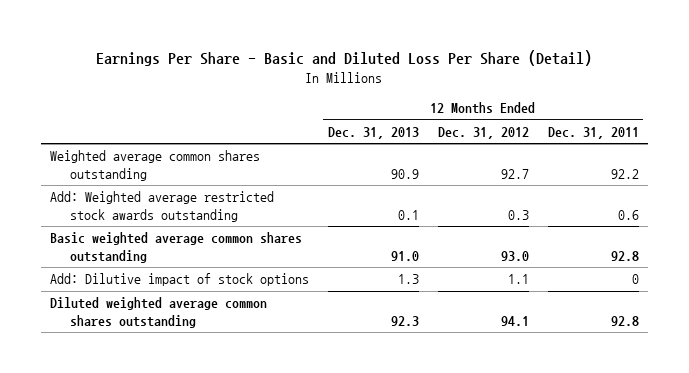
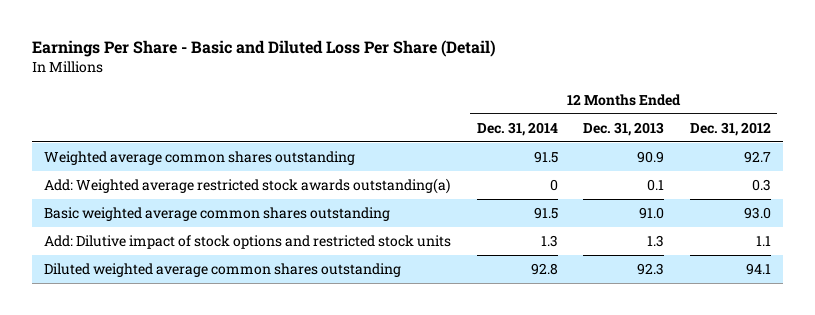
[547,126,639,139] Dec. 31, 2011 -> none
none -> [476,121,558,136] Dec. 31, 2014
[50,191,275,222] Add: Weighted average restricted stock awards outstanding -> [44,177,451,194] Add: Weighted average restricted stock awards outstanding(a)
[50,273,310,287] Add: Dilutive impact of stock options -> [44,234,452,249] Add: Dilutive impact of stock options and restricted stock units

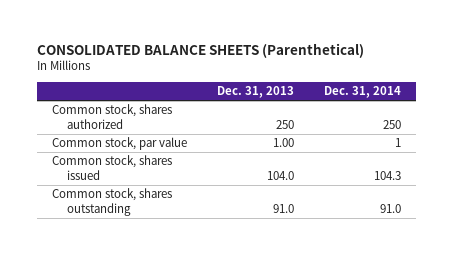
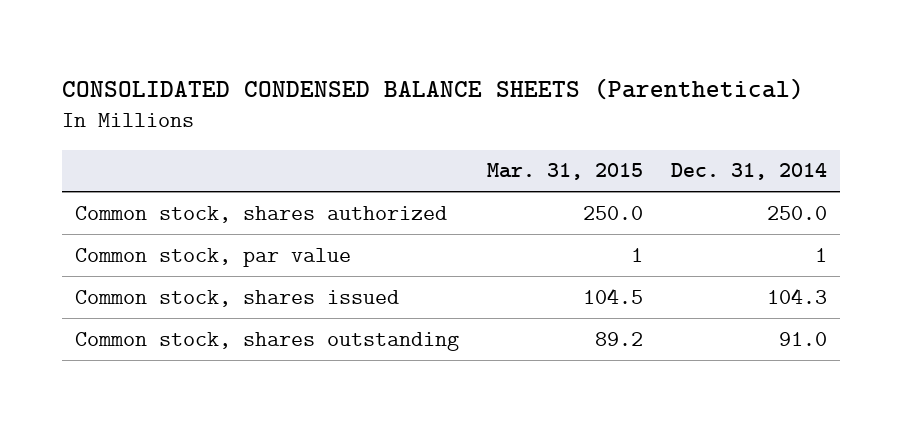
[37,42,365,58] CONSOLIDATED BALANCE SHEETS (Parenthetical) -> [61,77,804,100] CONSOLIDATED CONDENSED BALANCE SHEETS (Parenthetical)
[217,86,295,99] Dec. 31, 2013 -> none
none -> [487,163,644,181] Mar. 31, 2015
[383,120,402,130] 250 -> [766,205,827,220] 250.0

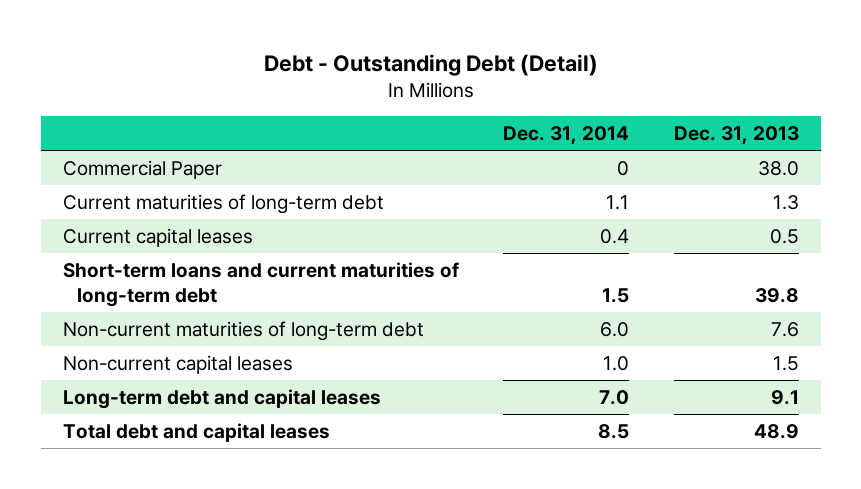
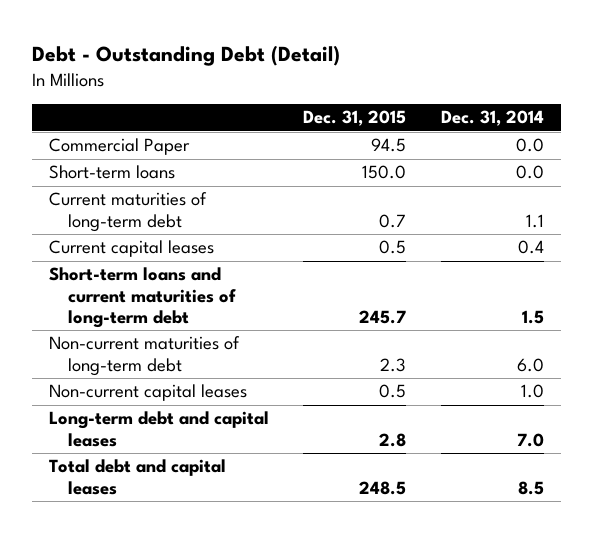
[673,125,799,145] Dec. 31, 2013 -> none
none -> [303,110,407,127] Dec. 31, 2015
[617,160,630,176] 0 -> [515,138,544,153] 0.0
none -> [49,165,176,180] Short-term loans

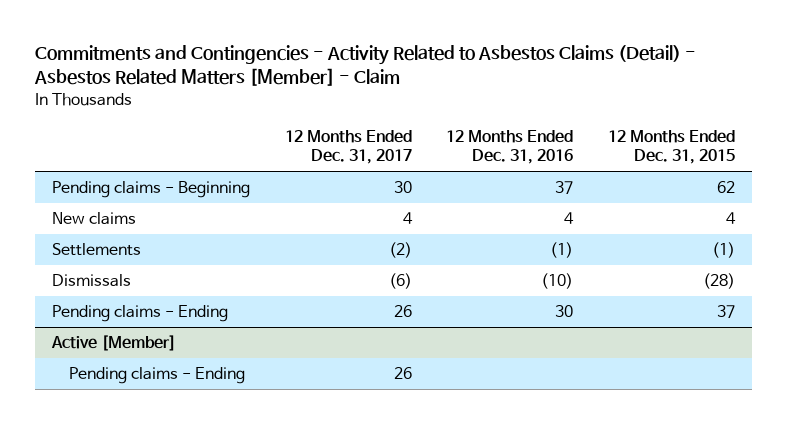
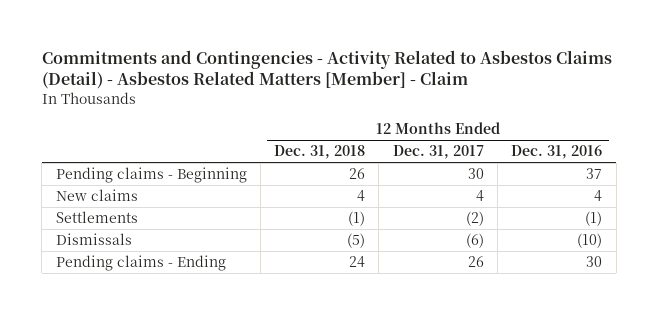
[607,129,735,165] 12 Months Ended Dec. 31, 2015 -> none
none -> [274,145,366,160] Dec. 31, 2018
[50,335,176,352] Active [Member] -> none
[68,367,245,385] Pending claims - Ending -> none

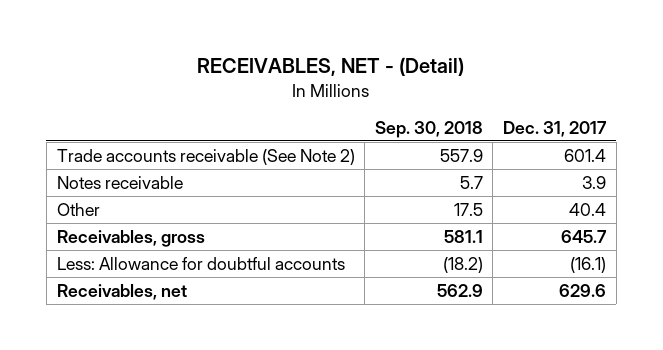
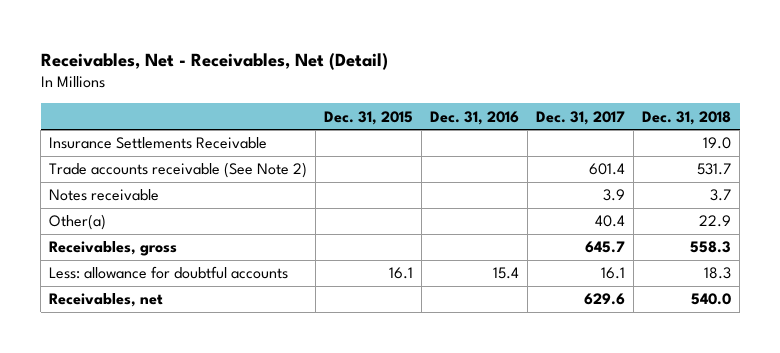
[197,57,465,77] RECEIVABLES, NET - (Detail) -> [40,52,388,70] Receivables, Net - Receivables, Net (Detail)
[374,120,483,138] Sep. 30, 2018 -> none
none -> [324,110,414,125] Dec. 31, 2015
none -> [430,110,520,125] Dec. 31, 2016
none -> [642,110,732,125] Dec. 31, 2018
none -> [49,137,268,150] Insurance Settlements Receivable
[56,202,100,216] Other -> [49,214,107,231] Other(a)
[56,256,345,270] Less: Allowance for doubtful accounts -> [49,266,289,280] Less: allowance for doubtful accounts
[570,256,607,273] (16.1) -> [601,267,626,280] 16.1

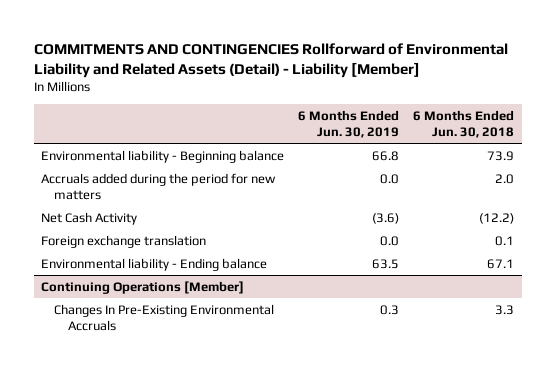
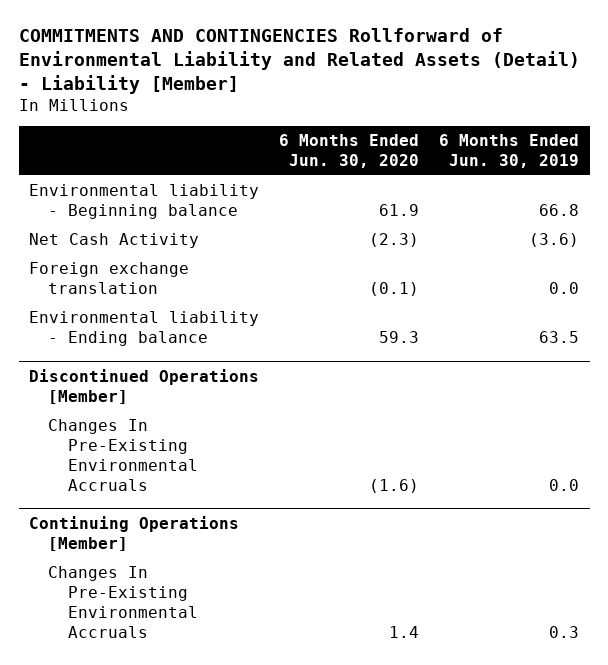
[413,109,515,139] 6 Months Ended Jun. 30, 2018 -> none
none -> [279,134,420,168] 6 Months Ended Jun. 30, 2020
[40,172,276,200] Accruals added during the period for new matters -> none
none -> [28,369,259,404] Discontinued Operations [Member]
none -> [48,419,198,491] Changes In Pre-Existing Environmental Accruals

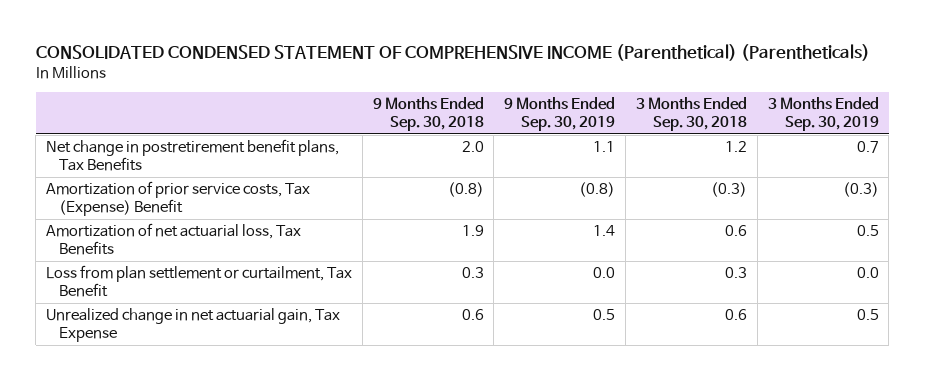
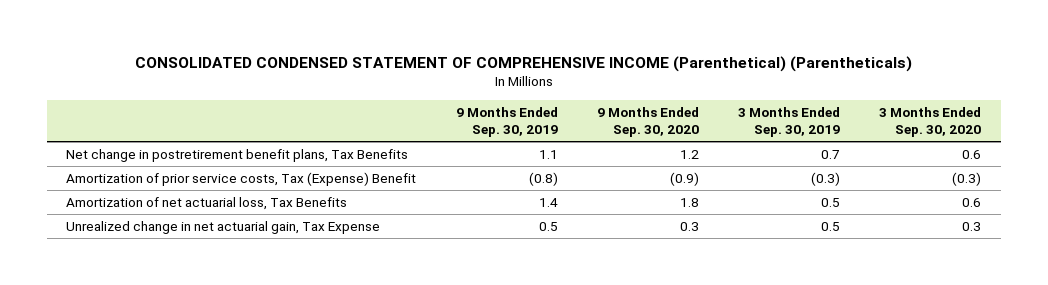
[372,97,484,131] 9 Months Ended Sep. 30, 2018 -> none
[635,97,747,131] 3 Months Ended Sep. 30, 2018 -> none
none -> [596,106,699,138] 9 Months Ended Sep. 30, 2020
none -> [879,106,982,138] 3 Months Ended Sep. 30, 2020
[45,265,352,297] Loss from plan settlement or curtailment, Tax Benefit -> none

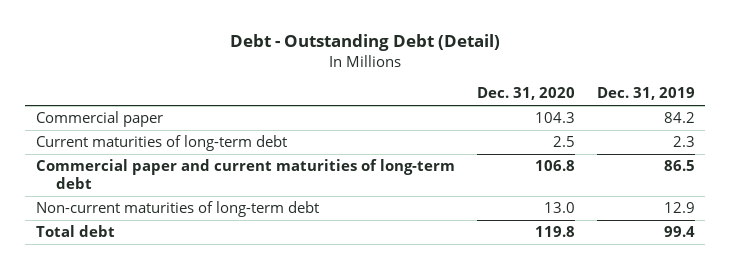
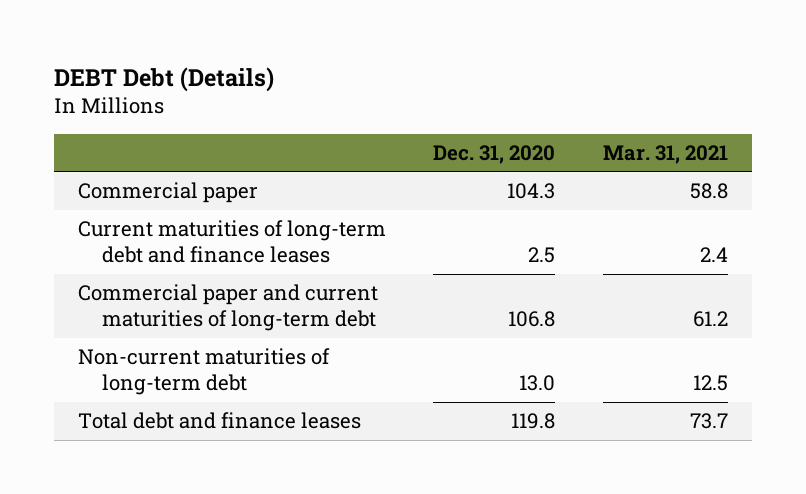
[230,34,501,52] Debt - Outstanding Debt (Detail) -> [54,66,275,92] DEBT Debt (Details)
[596,87,695,101] Dec. 31, 2019 -> none
none -> [602,144,728,164] Mar. 31, 2021
[35,135,287,152] Current maturities of long-term debt -> [78,220,387,264] Current maturities of long-term debt and finance leases
[35,225,115,238] Total debt -> [78,412,362,430] Total debt and finance leases

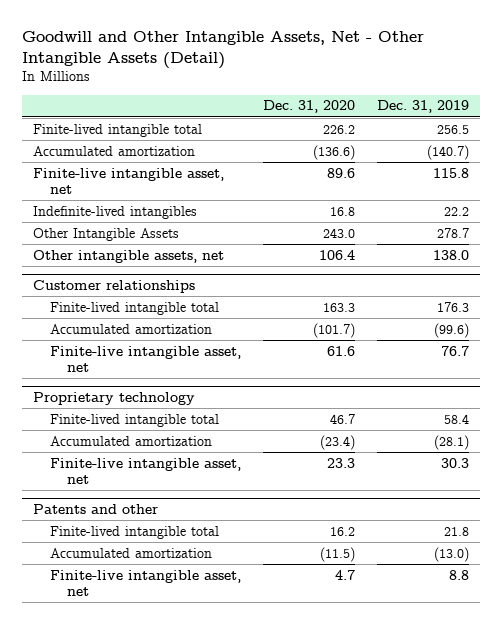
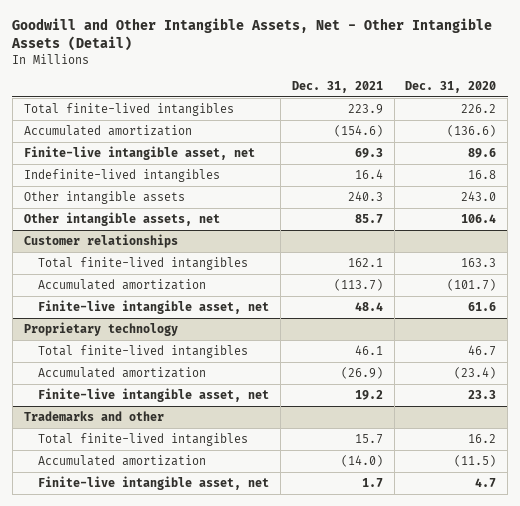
[376,100,469,114] Dec. 31, 2019 -> none
none -> [291,80,383,93] Dec. 31, 2021
[32,123,202,137] Finite-lived intangible total -> [23,102,234,116] Total finite-lived intangibles
[32,227,179,241] Other Intangible Assets -> [23,190,185,204] Other intangible assets
[49,301,219,315] Finite-lived intangible total -> [38,256,249,270] Total finite-lived intangibles
[49,413,219,427] Finite-lived intangible total -> [38,344,249,358] Total finite-lived intangibles
[32,503,158,514] Patents and other -> [23,410,164,421] Trademarks and other
[49,525,219,539] Finite-lived intangible total -> [38,432,249,446] Total finite-lived intangibles

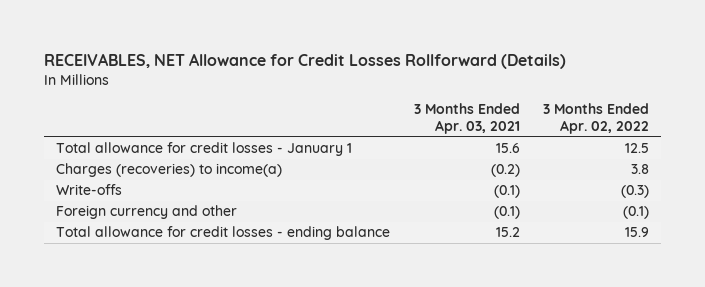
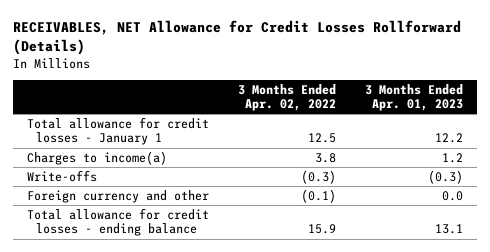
[413,103,520,134] 3 Months Ended Apr. 03, 2021 -> none
none -> [364,83,463,112] 3 Months Ended Apr. 01, 2023
[56,163,283,178] Charges (recoveries) to income(a) -> [27,150,168,165] Charges to income(a)

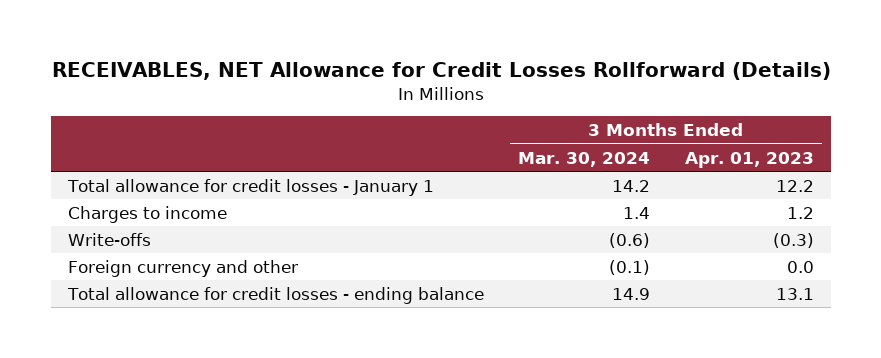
[238,83,337,112] 3 Months Ended Apr. 02, 2022 -> none
none -> [518,151,651,167] Mar. 30, 2024
[27,150,168,165] Charges to income(a) -> [67,205,227,223] Charges to income

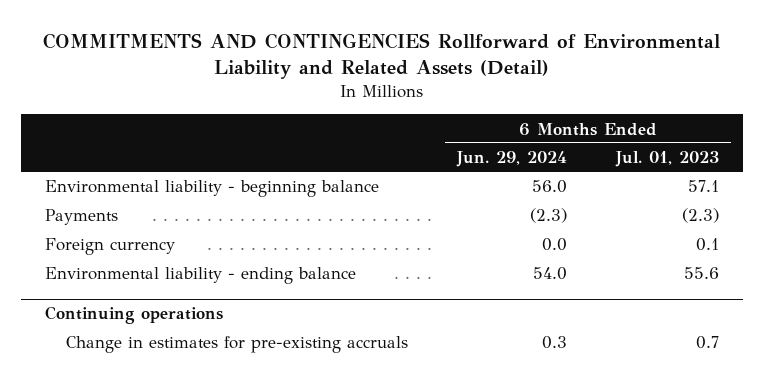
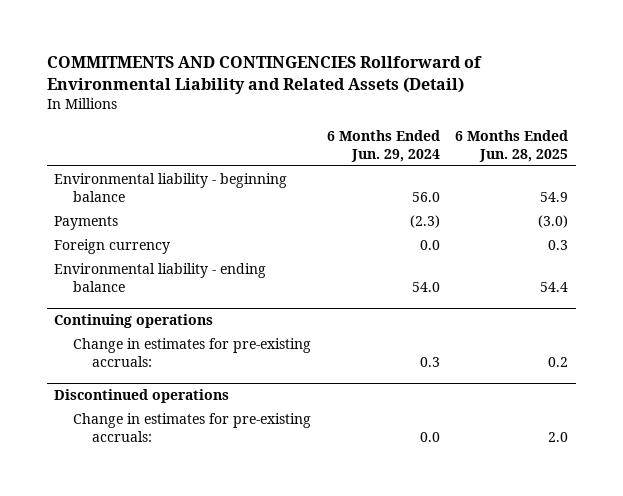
[614,151,719,168] Jul. 01, 2023 -> none
none -> [455,129,569,162] 6 Months Ended Jun. 28, 2025
[65,336,408,354] Change in estimates for pre-existing accruals -> [73,338,312,368] Change in estimates for pre-existing accruals:
none -> [54,389,230,404] Discontinued operations
none -> [73,413,312,443] Change in estimates for pre-existing accruals:

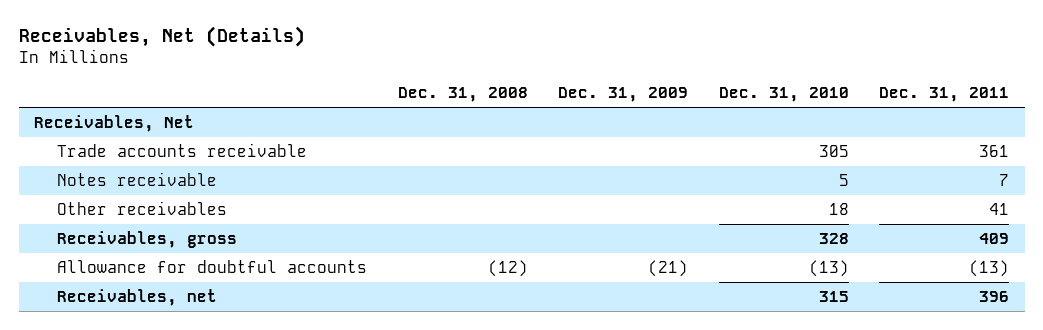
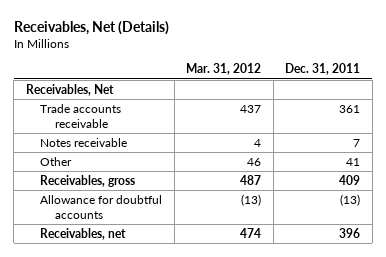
[397,87,528,103] Dec. 31, 2008 -> none
[558,87,689,103] Dec. 31, 2009 -> none
[718,87,849,103] Dec. 31, 2010 -> none
none -> [186,63,262,76] Mar. 31, 2012
[57,200,228,215] Other receivables -> [40,156,73,166] Other

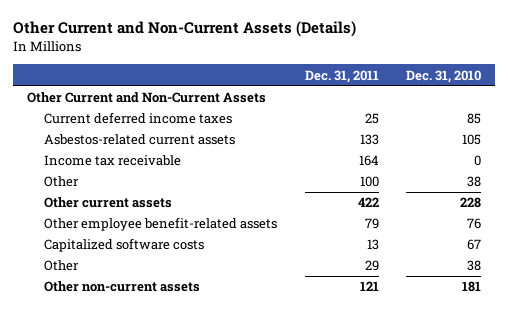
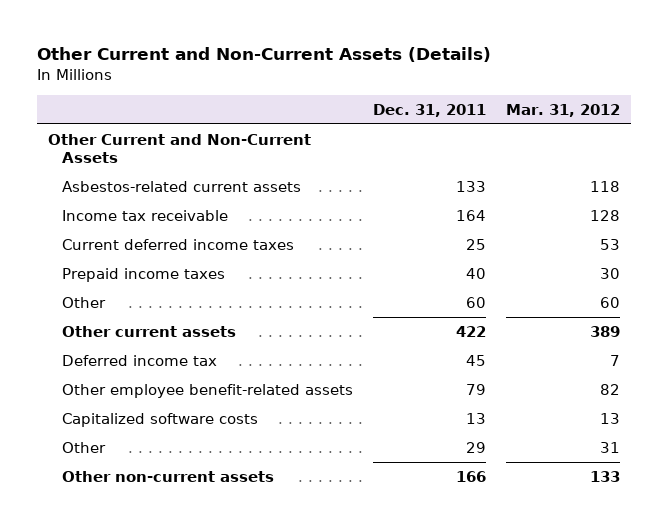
[406,69,482,83] Dec. 31, 2010 -> none
none -> [506,103,621,117] Mar. 31, 2012
[44,112,233,125] Current deferred income taxes -> [61,238,294,250] Current deferred income taxes
none -> [61,267,225,282] Prepaid income taxes
[359,176,379,188] 100 -> [466,296,487,308] 60
none -> [61,354,217,366] Deferred income tax
[359,281,379,292] 121 -> [456,470,487,482] 166

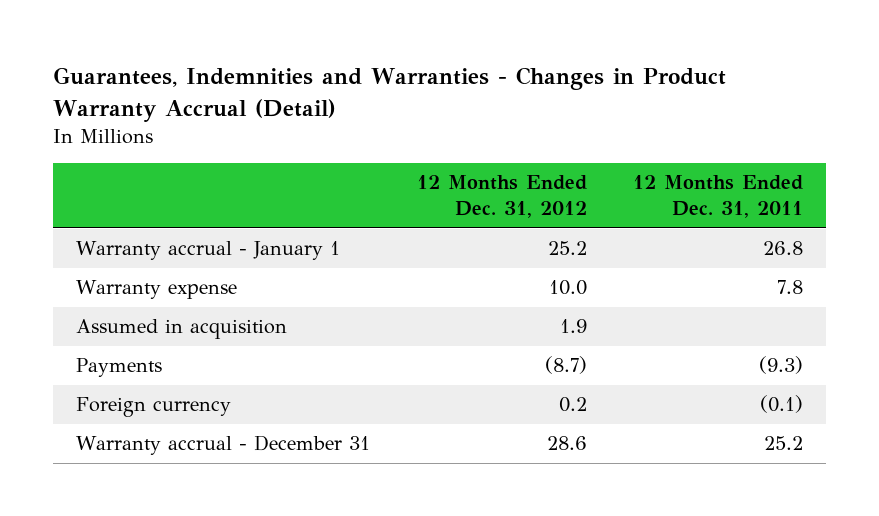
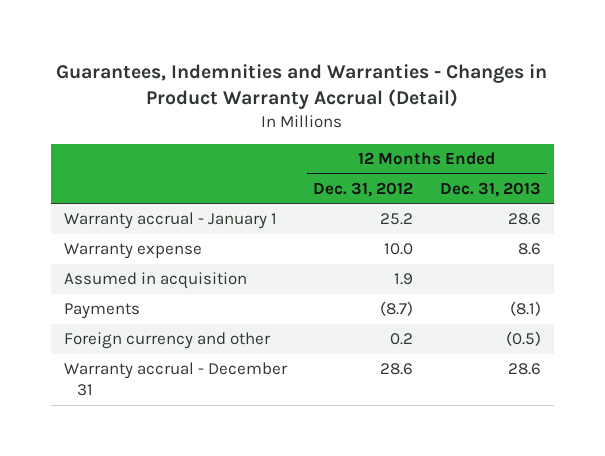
[633,175,804,219] 12 Months Ended Dec. 31, 2011 -> none
none -> [439,181,541,197] Dec. 31, 2013
[76,397,232,418] Foreign currency -> [64,332,272,350] Foreign currency and other

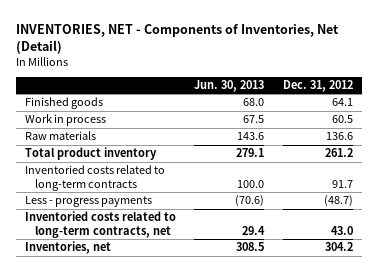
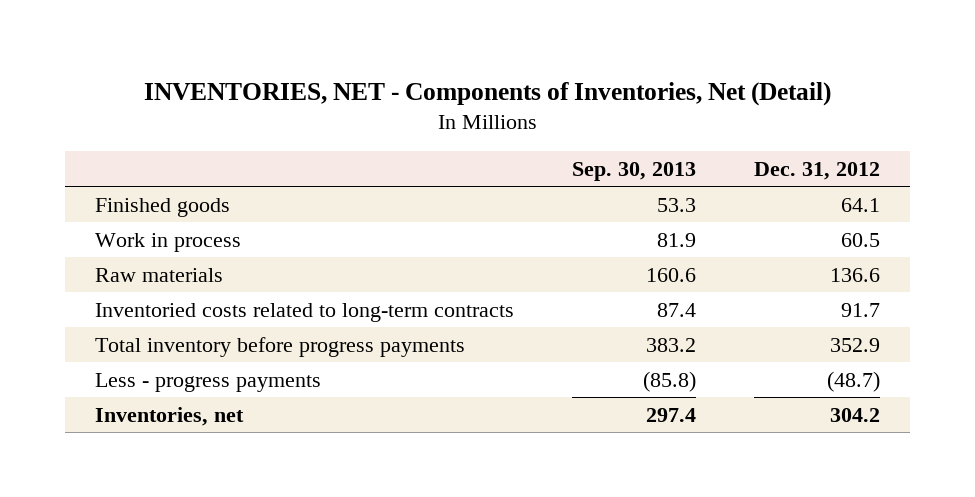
[194,80,265,93] Jun. 30, 2013 -> none
none -> [572,162,697,182] Sep. 30, 2013
[25,147,158,161] Total product inventory -> none
none -> [94,336,465,357] Total inventory before progress payments
[25,211,177,238] Inventoried costs related to long-term contracts, net -> none

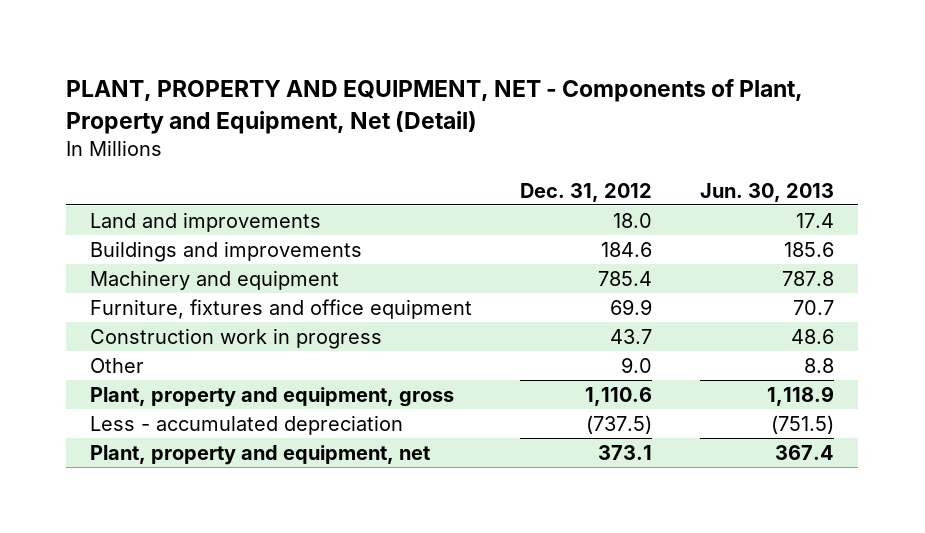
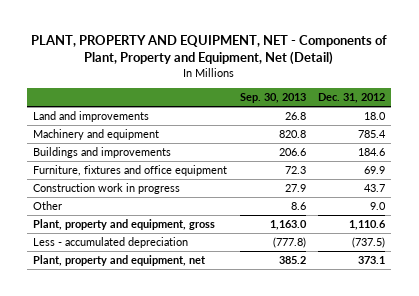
[700,182,835,202] Jun. 30, 2013 -> none
none -> [239,93,306,104] Sep. 30, 2013
[90,240,363,262] Buildings and improvements -> [33,146,172,158] Buildings and improvements

